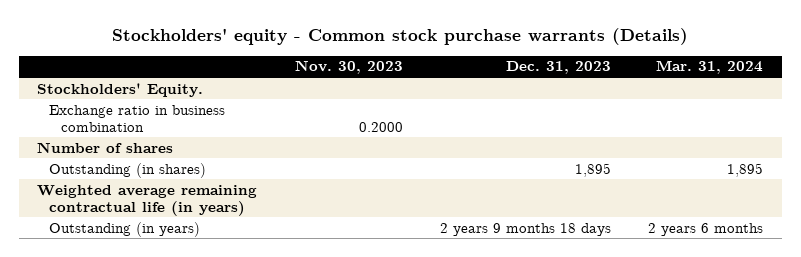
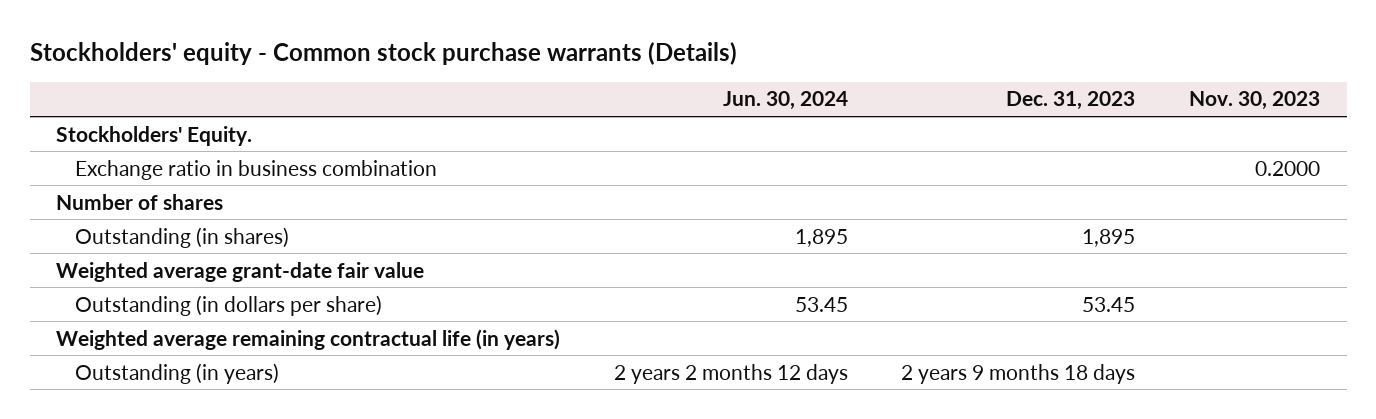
[656,60,764,75] Mar. 31, 2024 -> none
none -> [722,91,848,111] Jun. 30, 2024
none -> [56,261,425,282] Weighted average grant-date fair value
none -> [74,294,382,316] Outstanding (in dollars per share)

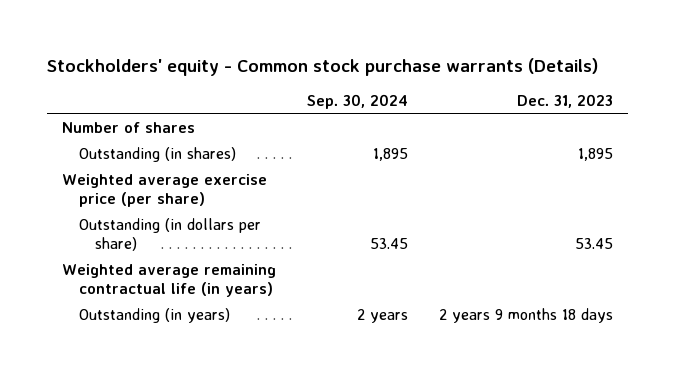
[722,91,848,111] Jun. 30, 2024 -> none
[1188,91,1320,111] Nov. 30, 2023 -> none
none -> [307,94,409,110] Sep. 30, 2024
[56,125,253,146] Stockholders' Equity. -> none
[74,159,437,180] Exchange ratio in business combination -> none
[56,261,425,282] Weighted average grant-date fair value -> [62,174,268,208] Weighted average exercise price (per share)

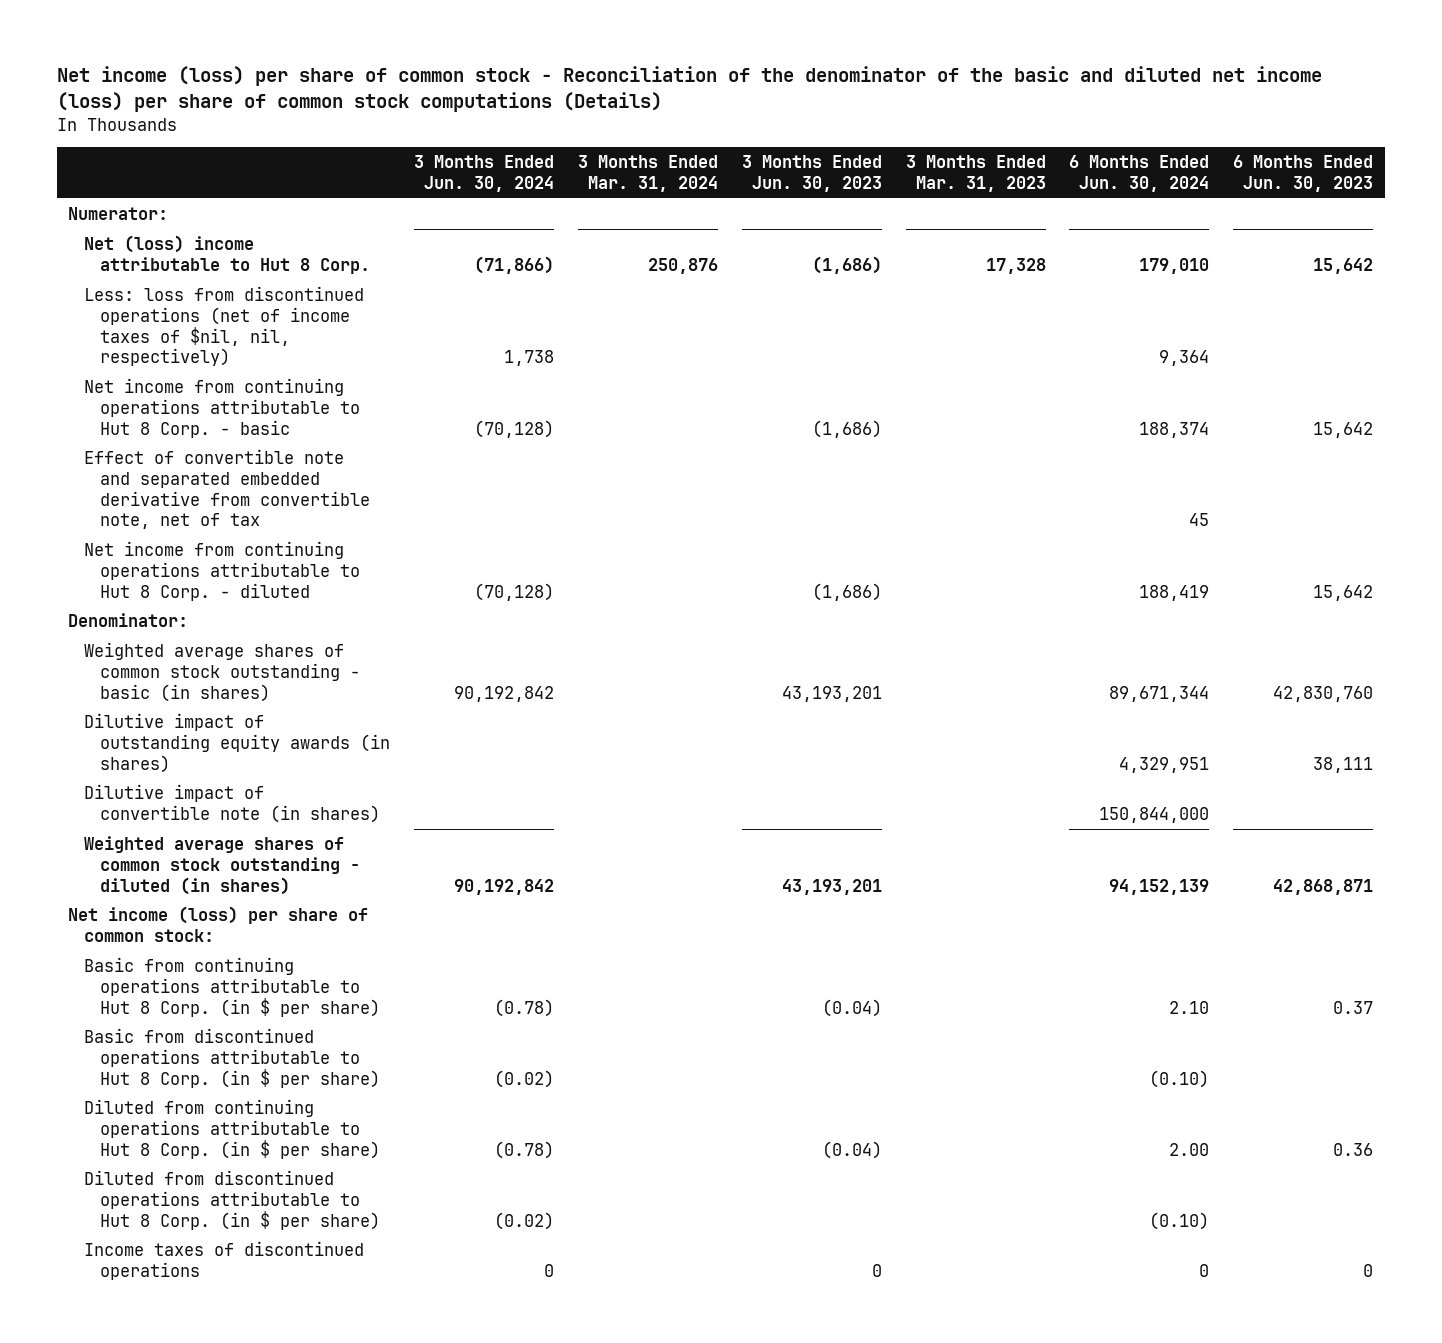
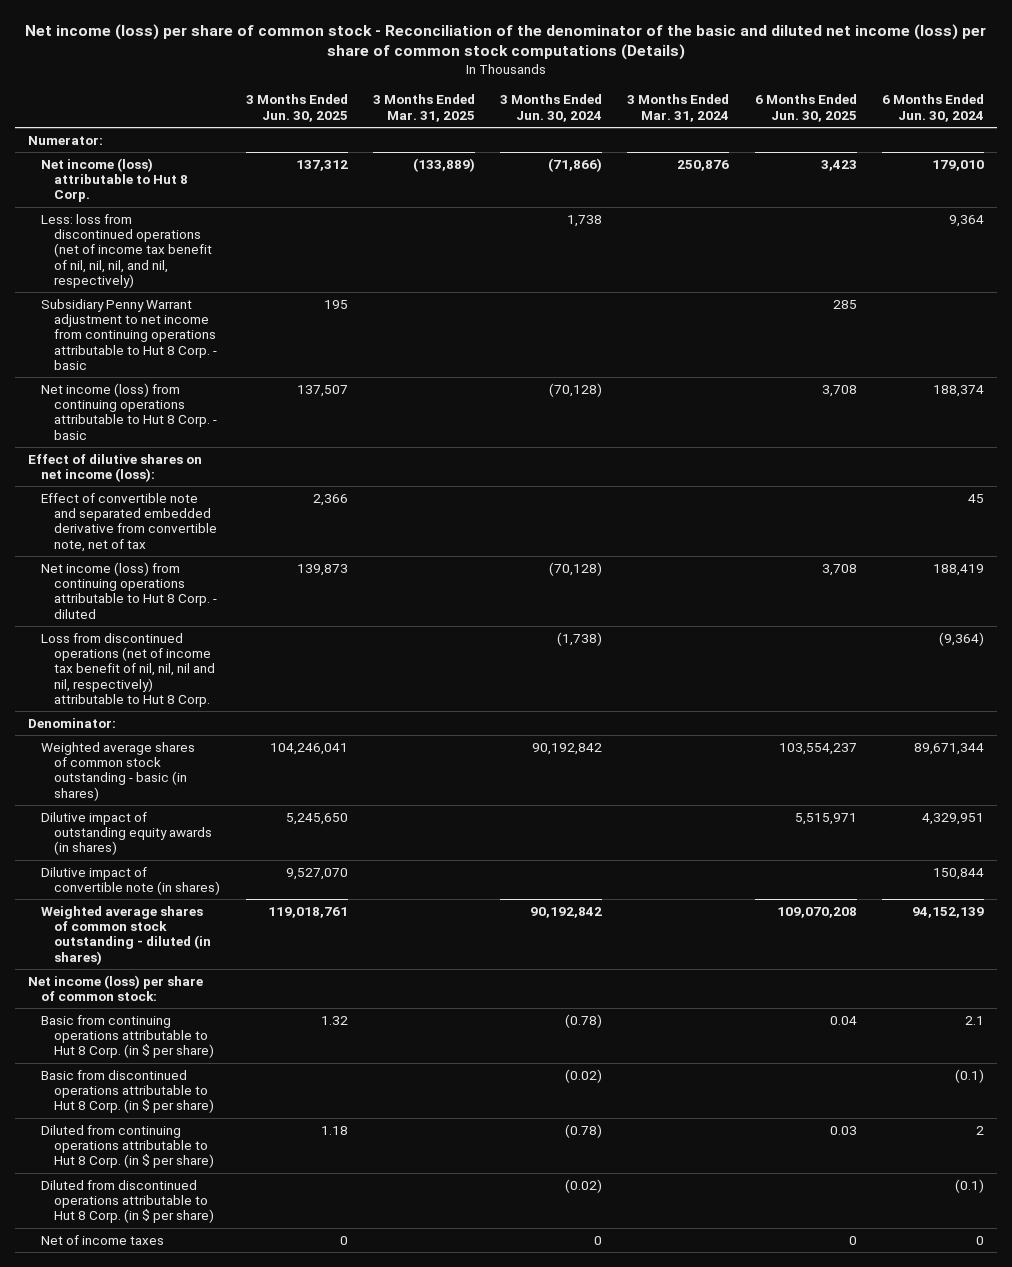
[741,155,882,192] 3 Months Ended Jun. 30, 2023 -> none
[905,155,1046,192] 3 Months Ended Mar. 31, 2023 -> none
[1233,155,1374,192] 6 Months Ended Jun. 30, 2023 -> none
none -> [245,94,348,122] 3 Months Ended Jun. 30, 2025
none -> [372,94,475,122] 3 Months Ended Mar. 31, 2025
none -> [754,94,857,122] 6 Months Ended Jun. 30, 2025
[84,235,371,274] Net (loss) income attributable to Hut 8 Corp. -> [41,157,189,203] Net income (loss) attributable to Hut 8 Corp.
[84,286,365,367] Less: loss from discontinued operations (net of income taxes of $nil, nil, respectively) -> [41,213,213,289] Less: loss from discontinued operations (net of income tax benefit of nil, nil, nil, and nil, respectively)
none -> [41,298,218,371] Subsidiary Penny Warrant adjustment to net income from continuing operations attributable to Hut 8 Corp. - basic
[84,378,361,438] Net income from continuing operations attributable to Hut 8 Corp. - basic -> [41,382,218,440] Net income (loss) from continuing operations attributable to Hut 8 Corp. - basic
none -> [27,453,202,483] Effect of dilutive shares on net income (loss):
[84,541,361,601] Net income from continuing operations attributable to Hut 8 Corp. - diluted -> [41,561,218,619] Net income (loss) from continuing operations attributable to Hut 8 Corp. - diluted
none -> [41,632,216,708] Loss from discontinued operations (net of income tax benefit of nil, nil, nil and nil, respectively) attributable to Hut 8 Corp.
[1099,806,1210,823] 150,844,000 -> [933,867,985,880] 150,844
[1169,1000,1210,1014] 2.10 -> [965,1015,985,1025] 2.1
[1149,1069,1210,1088] (0.10) -> [955,1068,985,1083] (0.1)
[1169,1142,1210,1156] 2.00 -> [976,1125,985,1135] 2
[1149,1211,1210,1230] (0.10) -> [955,1178,985,1193] (0.1)
[84,1241,365,1280] Income taxes of discontinued operations -> [41,1234,165,1245] Net of income taxes

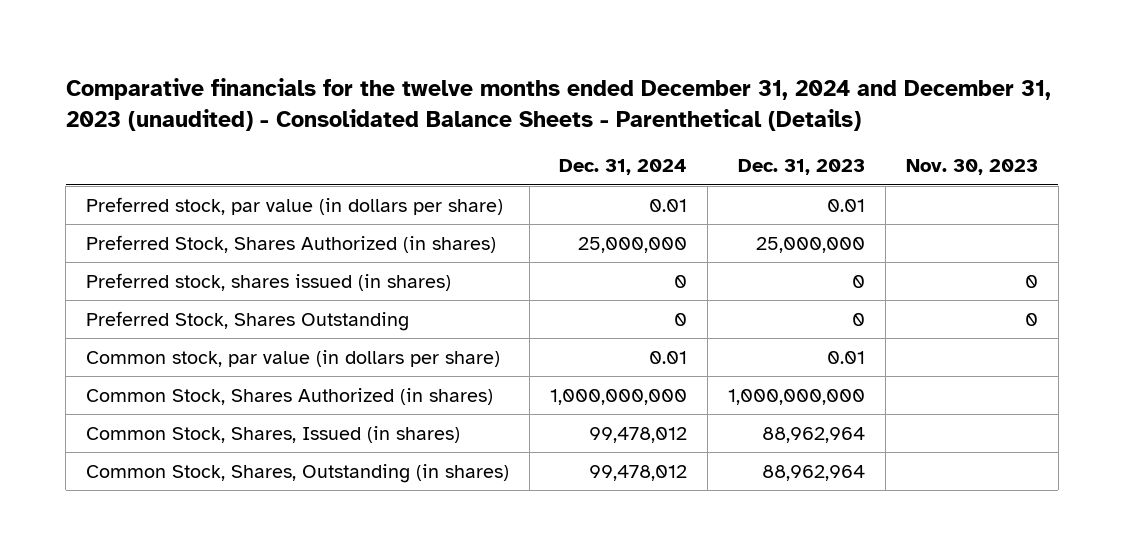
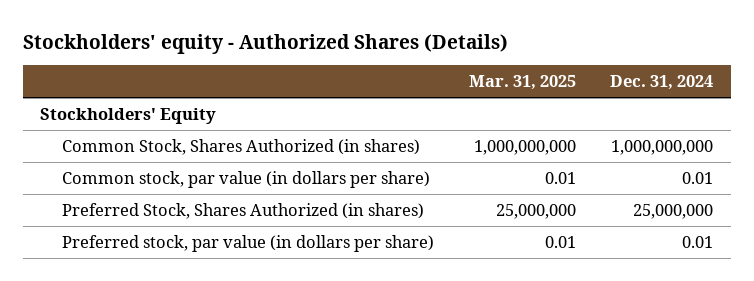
[65,78,1051,131] Comparative financials for the twelve months ended December 31, 2024 and December 31, 2023 (unaudited) - Consolidated Balance Sheets - Parenthetical (Details) -> [22,33,508,54] Stockholders' equity - Authorized Shares (Details)
[737,159,865,176] Dec. 31, 2023 -> none
[905,159,1038,176] Nov. 30, 2023 -> none
none -> [468,75,576,91] Mar. 31, 2025
[86,272,452,291] Preferred stock, shares issued (in shares) -> none
[86,310,410,331] Preferred Stock, Shares Outstanding -> none
none -> [40,108,217,125] Stockholders' Equity
[86,425,461,443] Common Stock, Shares, Issued (in shares) -> none
[86,463,510,483] Common Stock, Shares, Outstanding (in shares) -> none
[86,349,501,367] Common stock, par value (in dollars per share) -> [61,171,430,189] Common stock, par value (in dollars per share)
[86,234,497,253] Preferred Stock, Shares Authorized (in shares) -> [61,203,424,220] Preferred Stock, Shares Authorized (in shares)
[86,196,504,215] Preferred stock, par value (in dollars per share) -> [61,235,434,253] Preferred stock, par value (in dollars per share)

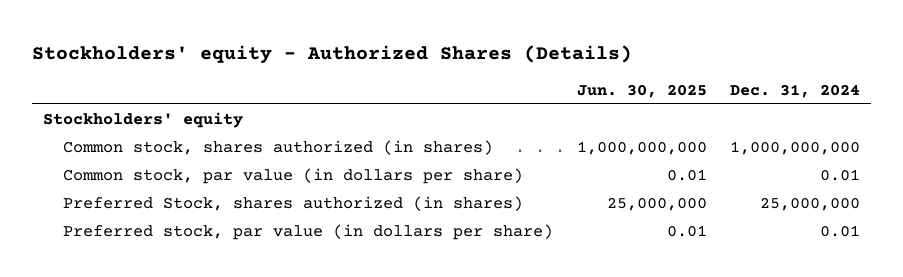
[468,75,576,91] Mar. 31, 2025 -> none
none -> [576,83,707,98] Jun. 30, 2025
[40,108,217,125] Stockholders' Equity -> [43,112,244,129] Stockholders' equity
[61,139,420,156] Common Stock, Shares Authorized (in shares) -> [63,140,494,156] Common stock, shares authorized (in shares)
[61,203,424,220] Preferred Stock, Shares Authorized (in shares) -> [63,196,524,212] Preferred Stock, shares authorized (in shares)

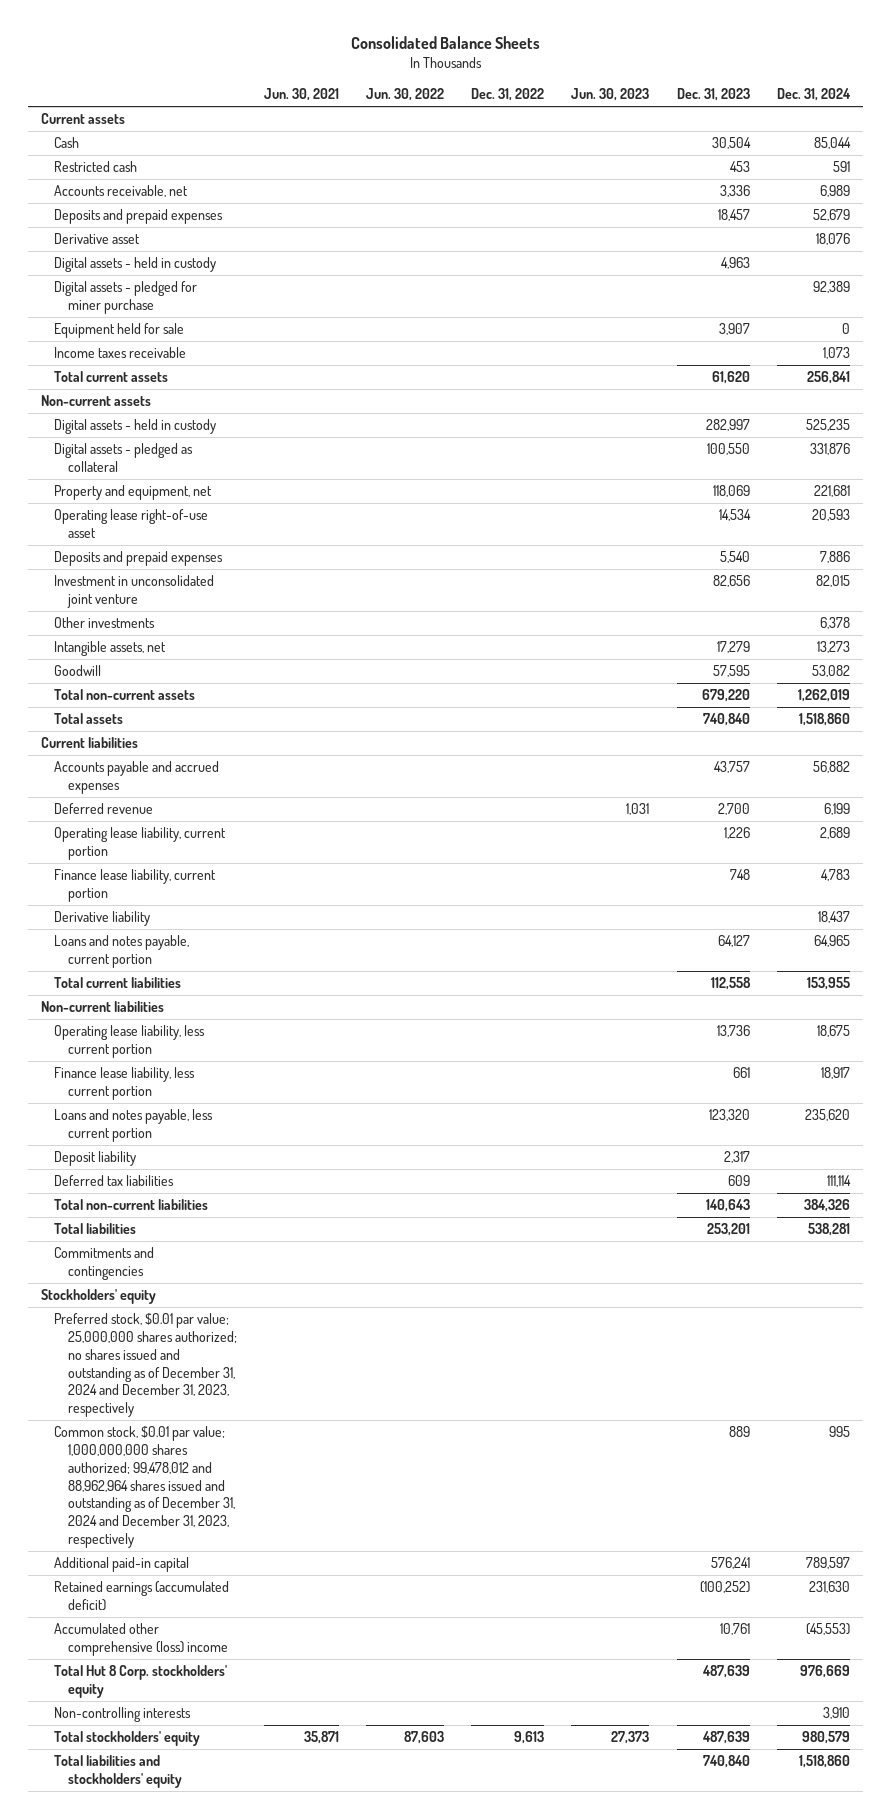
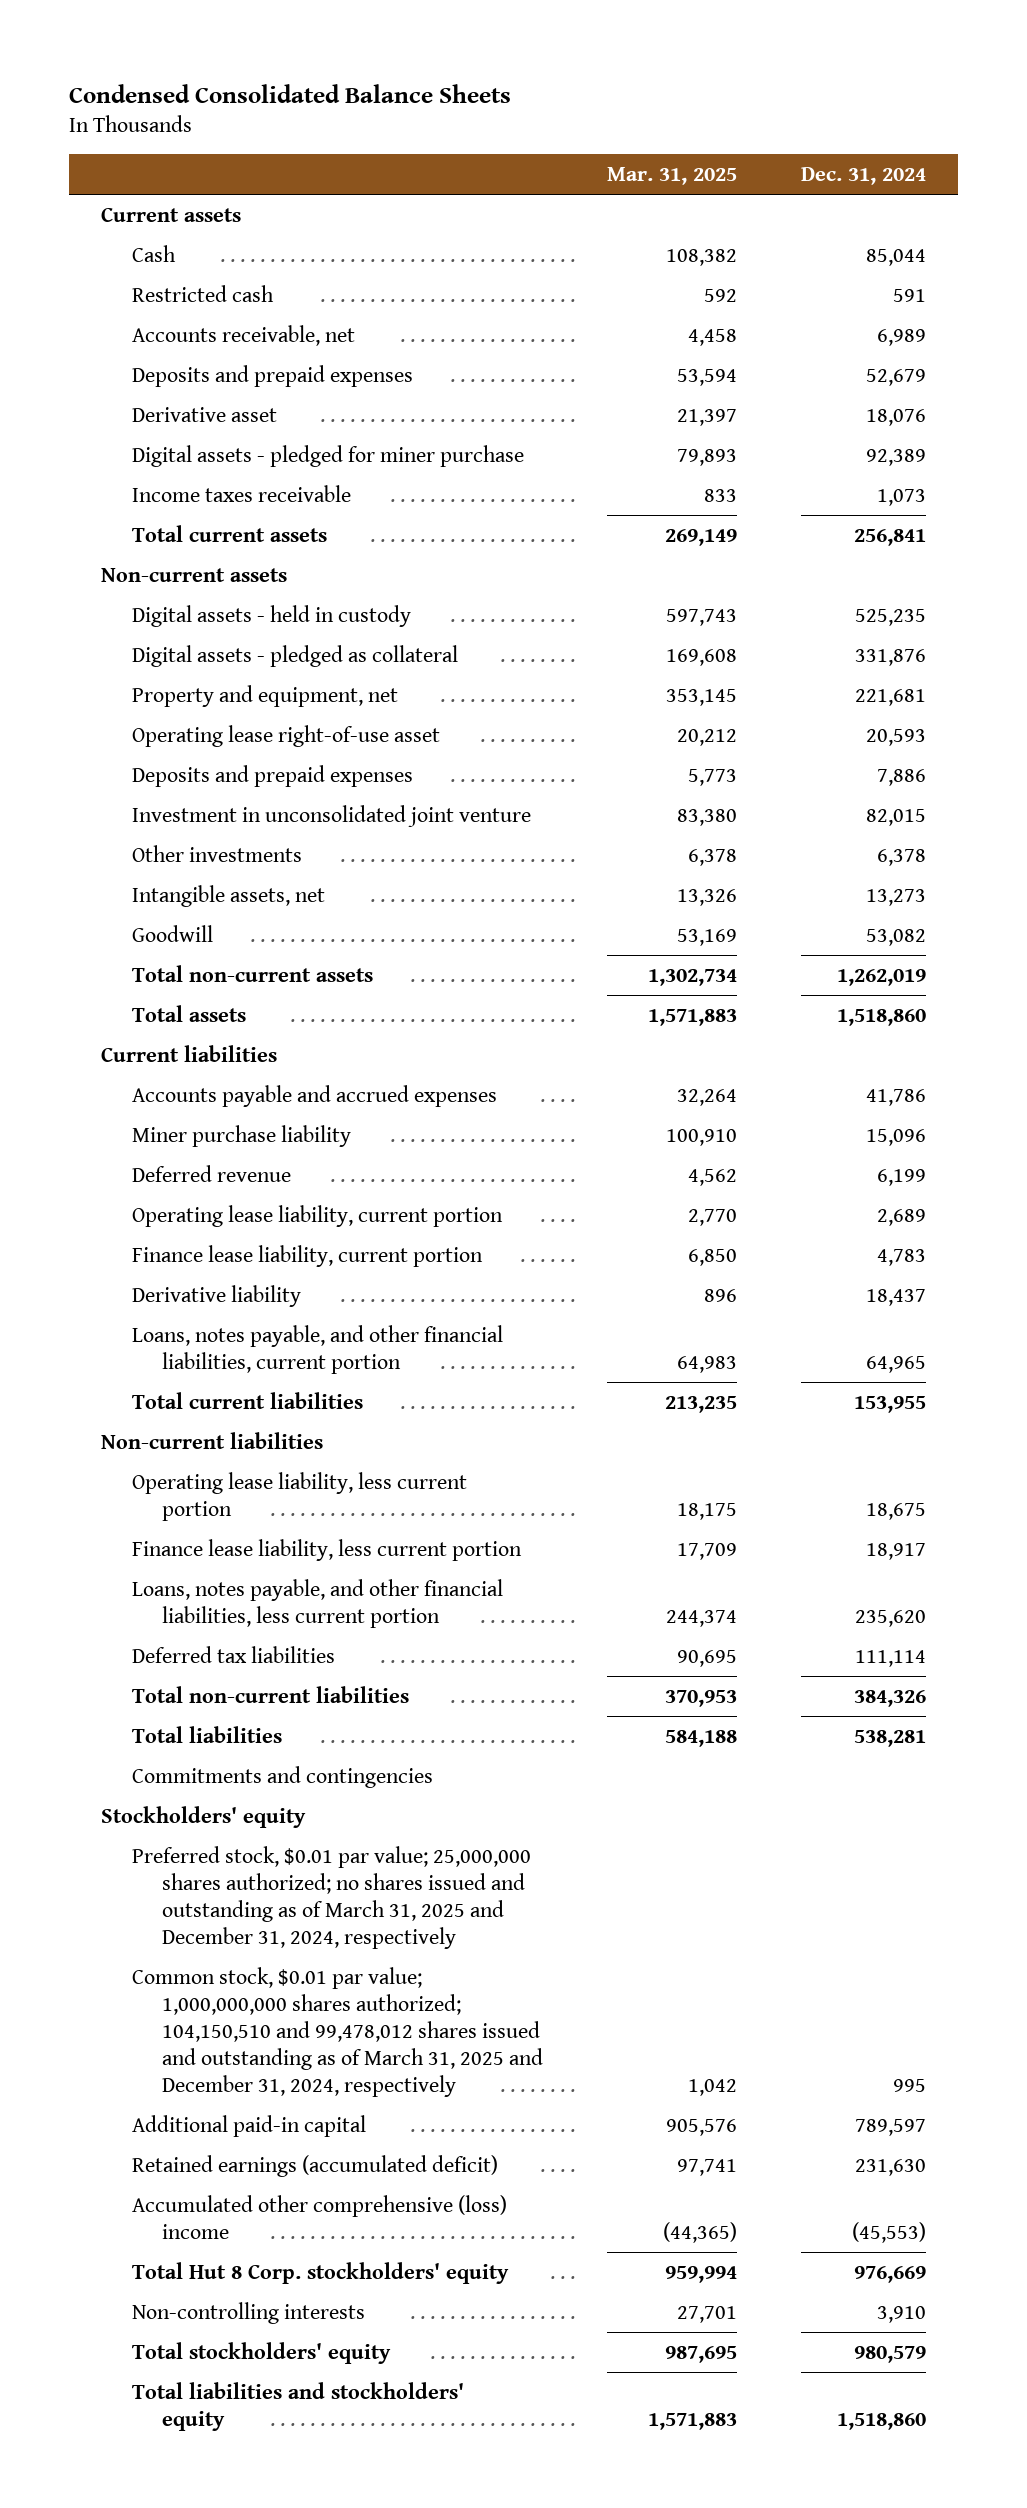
[350,36,540,50] Consolidated Balance Sheets -> [69,83,512,103] Condensed Consolidated Balance Sheets
[263,87,339,101] Jun. 30, 2021 -> none
[365,87,444,101] Jun. 30, 2022 -> none
[471,87,545,101] Dec. 31, 2022 -> none
[571,87,650,101] Jun. 30, 2023 -> none
[676,87,750,101] Dec. 31, 2023 -> none
none -> [607,166,738,185] Mar. 31, 2025
[54,257,217,273] Digital assets - held in custody -> none
[54,323,185,339] Equipment held for sale -> none
[812,761,850,774] 56,882 -> [865,1088,926,1106] 41,786
none -> [131,1124,351,1147] Miner purchase liability
[54,935,190,968] Loans and notes payable, current portion -> [131,1324,503,1374] Loans, notes payable, and other financial liabilities, current portion
[54,1151,137,1167] Deposit liability -> none
[54,1109,214,1142] Loans and notes payable, less current portion -> [131,1578,503,1628] Loans, notes payable, and other financial liabilities, less current portion
[54,1313,237,1418] Preferred stock, $0.01 par value; 25,000,000 shares authorized; no shares issued and outstanding as of December 31, 2024 and December 31, 2023, respectively -> [131,1845,531,1949] Preferred stock, $0.01 par value; 25,000,000 shares authorized; no shares issued and outstanding as of March 31, 2025 and December 31, 2024, respectively
[54,1426,235,1548] Common stock, $0.01 par value; 1,000,000,000 shares authorized; 99,478,012 and 88,962,964 shares issued and outstanding as of December 31, 2024 and December 31, 2023, respectively -> [131,1966,544,2097] Common stock, $0.01 par value; 1,000,000,000 shares authorized; 104,150,510 and 99,478,012 shares issued and outstanding as of March 31, 2025 and December 31, 2024, respectively

